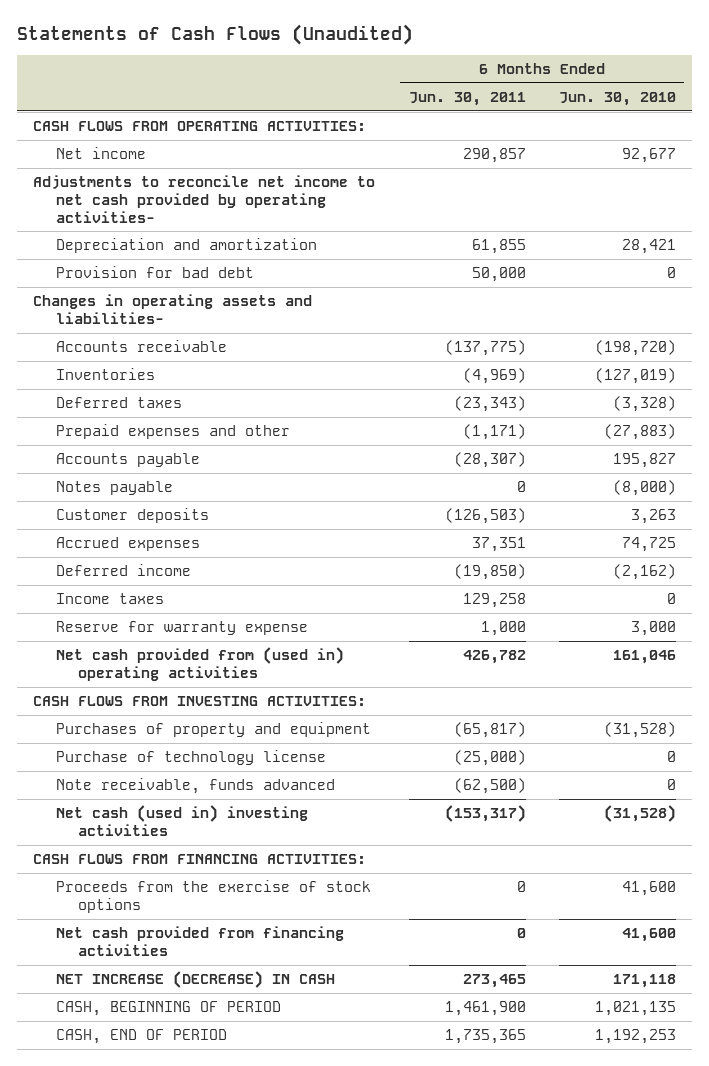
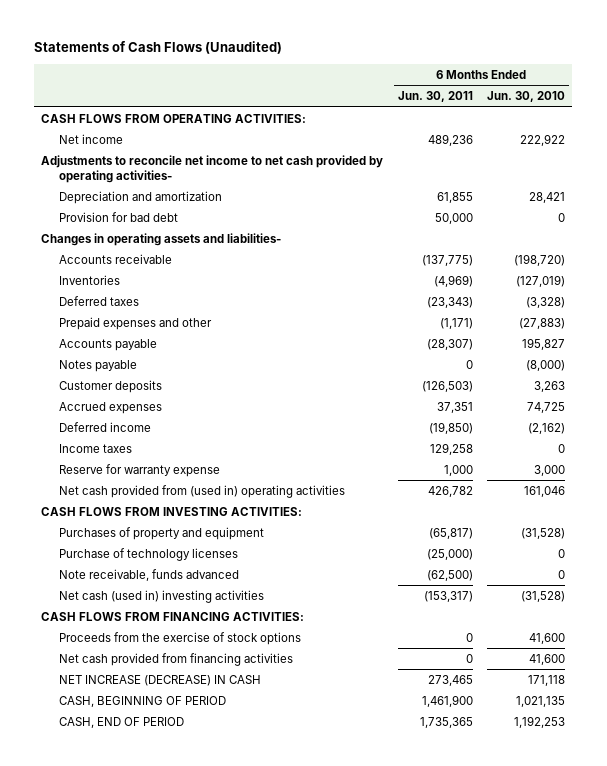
[462,148,526,164] 290,857 -> [427,133,473,146] 489,236
[621,148,676,164] 92,677 -> [520,133,566,146] 222,922
[55,750,326,766] Purchase of technology license -> [59,547,239,561] Purchase of technology licenses

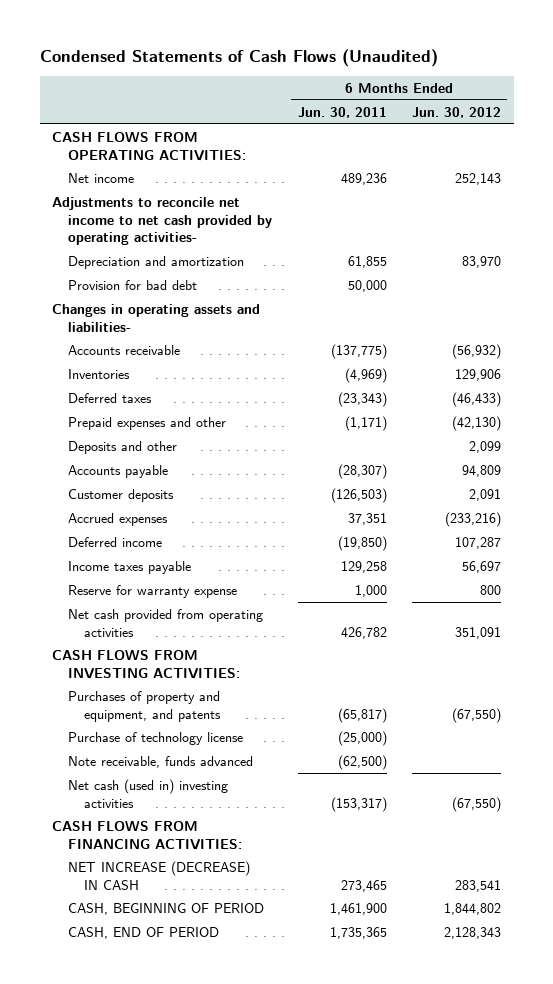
[34,41,283,55] Statements of Cash Flows (Unaudited) -> [39,48,438,67] Condensed Statements of Cash Flows (Unaudited)
[487,91,566,103] Jun. 30, 2010 -> none
none -> [412,106,502,118] Jun. 30, 2012
none -> [68,440,178,454] Deposits and other
[59,359,138,372] Notes payable -> none
[59,443,133,453] Income taxes -> [68,560,192,574] Income taxes payable
[59,484,346,498] Net cash provided from (used in) operating activities -> [68,608,264,637] Net cash provided from operating activities
[59,526,265,540] Purchases of property and equipment -> [68,690,221,722] Purchases of property and equipment, and patents
[59,547,239,561] Purchase of technology licenses -> [68,731,244,745] Purchase of technology license
[59,631,302,645] Proceeds from the exercise of stock options -> none
[59,652,294,666] Net cash provided from financing activities -> none

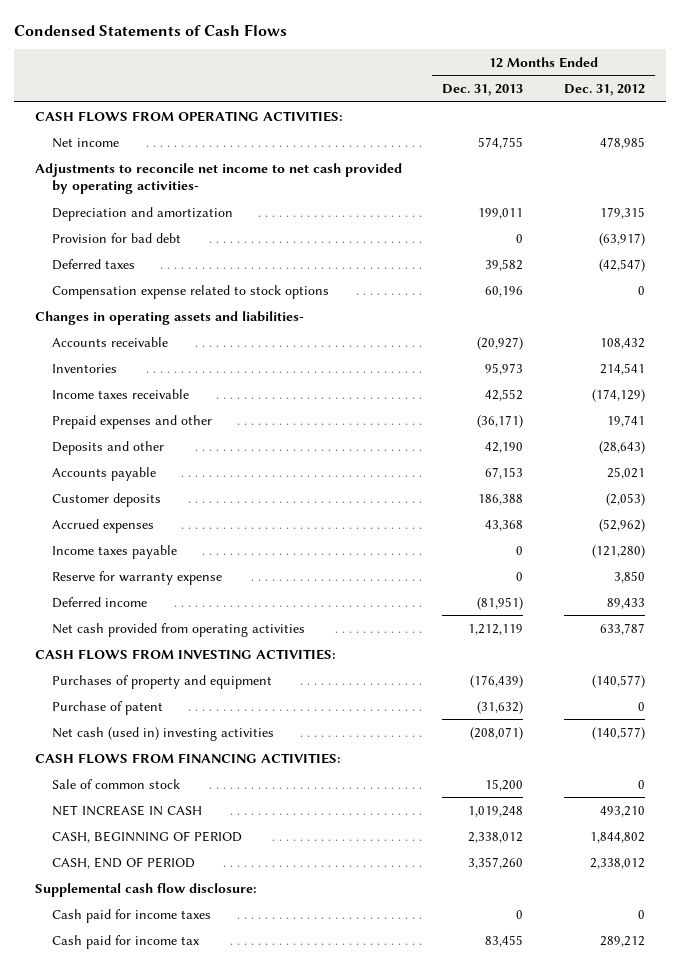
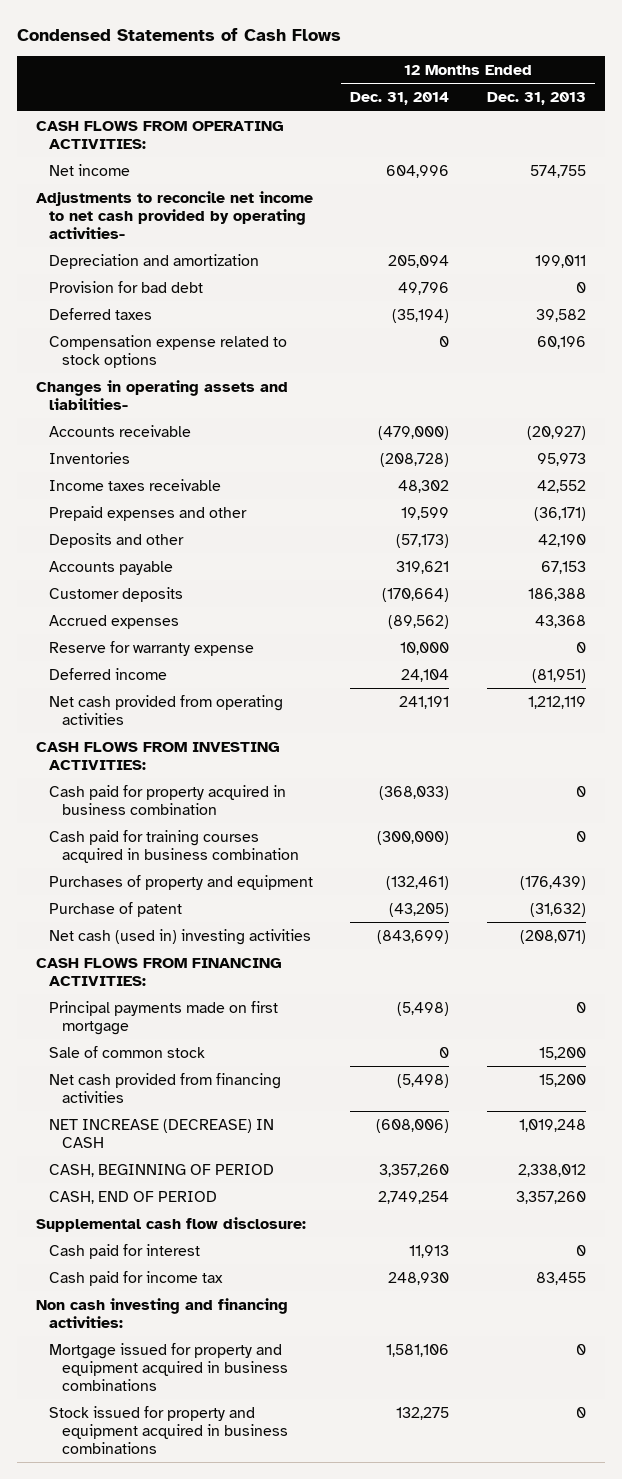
[564,84,646,97] Dec. 31, 2012 -> none
none -> [350,92,450,106] Dec. 31, 2014
[52,544,178,559] Income taxes payable -> none
none -> [49,784,287,815] Cash paid for property acquired in business combination
none -> [49,829,300,863] Cash paid for training courses acquired in business combination
none -> [49,1000,279,1035] Principal payments made on first mortgage
none -> [49,1072,282,1103] Net cash provided from financing activities
[52,804,203,816] NET INCREASE IN CASH -> [49,1118,275,1148] NET INCREASE (DECREASE) IN CASH
[52,908,212,923] Cash paid for income taxes -> [49,1243,201,1259] Cash paid for interest
none -> [35,1297,288,1328] Non cash investing and financing activities:
none -> [49,1342,289,1391] Mortgage issued for property and equipment acquired in business combinations
none -> [49,1405,289,1454] Stock issued for property and equipment acquired in business combinations

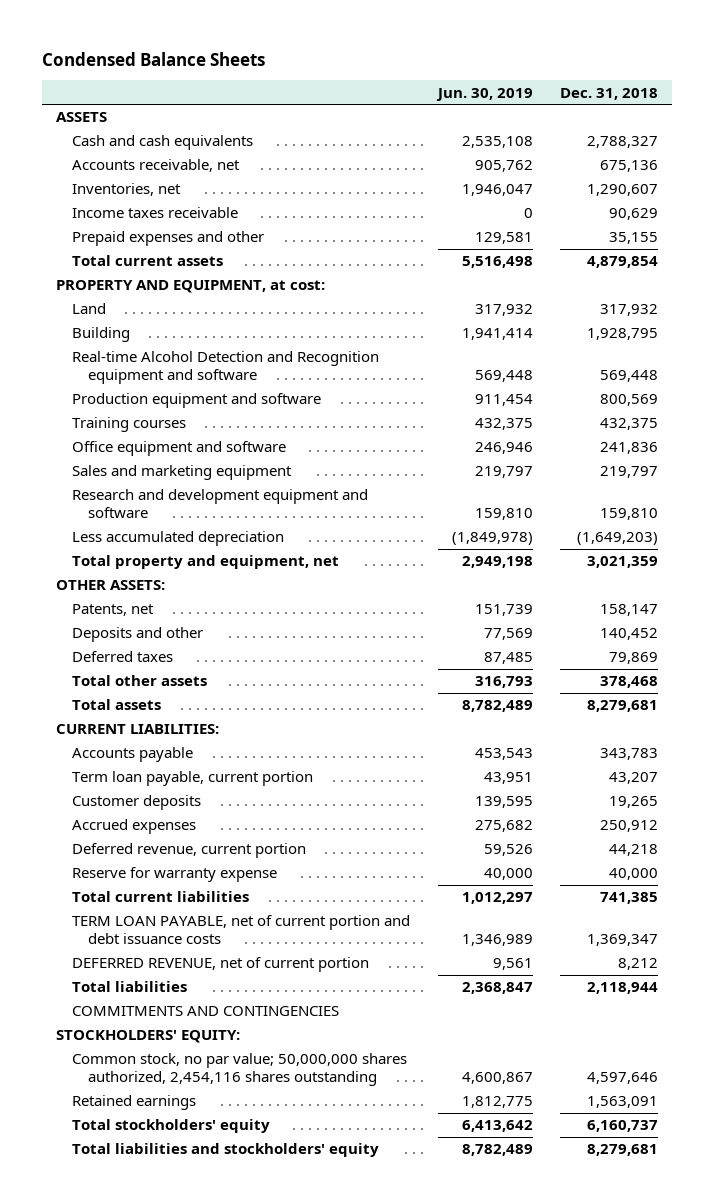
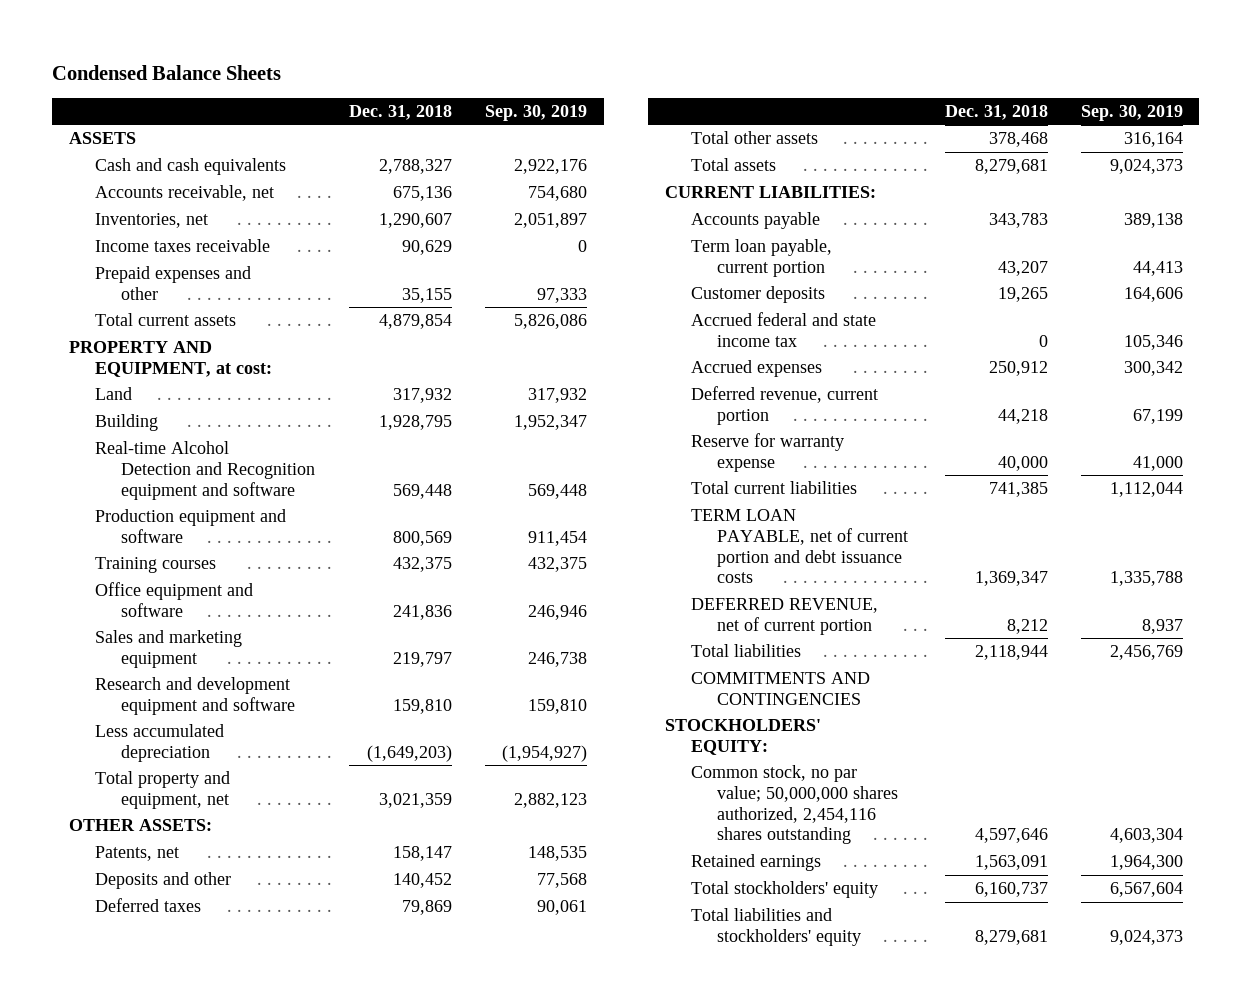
[435,87,533,101] Jun. 30, 2019 -> none
none -> [484,104,587,121] Sep. 30, 2019
none -> [691,312,877,347] Accrued federal and state income tax

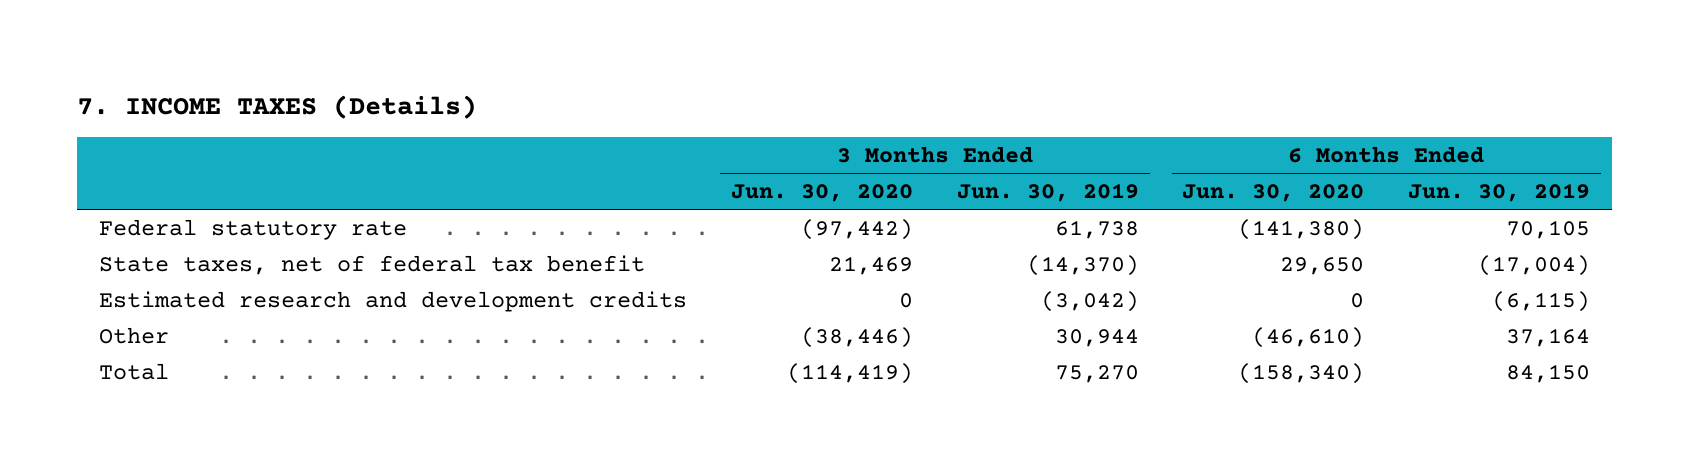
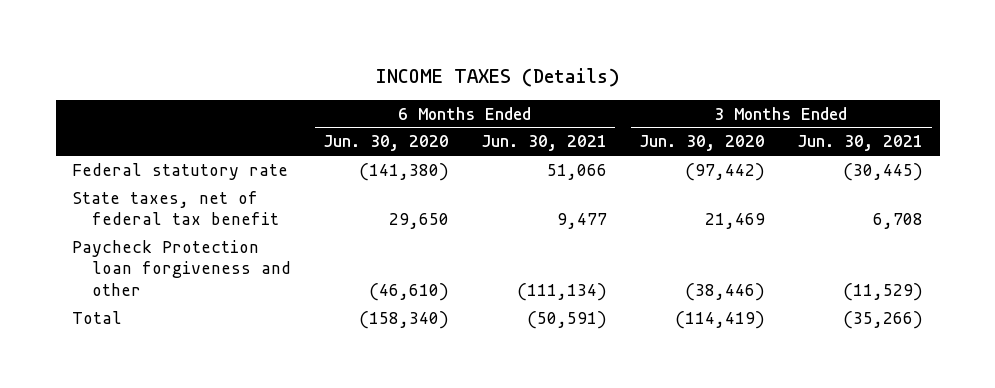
[77,94,478,119] 7. INCOME TAXES (Details) -> [375,67,620,87] INCOME TAXES (Details)
[956,183,1139,203] Jun. 30, 2019 -> none
[1408,183,1591,203] Jun. 30, 2019 -> none
none -> [481,135,608,152] Jun. 30, 2021
none -> [797,135,924,152] Jun. 30, 2021
[99,290,688,312] Estimated research and development credits -> none
[99,326,170,344] Other -> [71,239,291,297] Paycheck Protection loan forgiveness and other

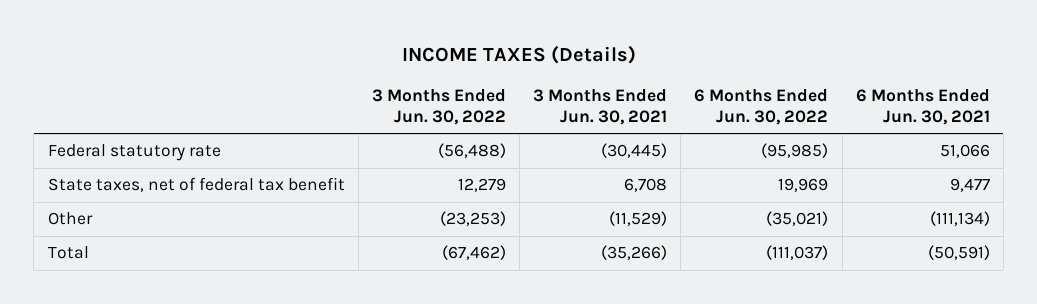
[322,135,449,152] Jun. 30, 2020 -> none
[639,135,766,152] Jun. 30, 2020 -> none
none -> [371,89,506,125] 3 Months Ended Jun. 30, 2022
none -> [694,89,829,125] 6 Months Ended Jun. 30, 2022
[71,239,291,297] Paycheck Protection loan forgiveness and other -> [47,212,93,226] Other

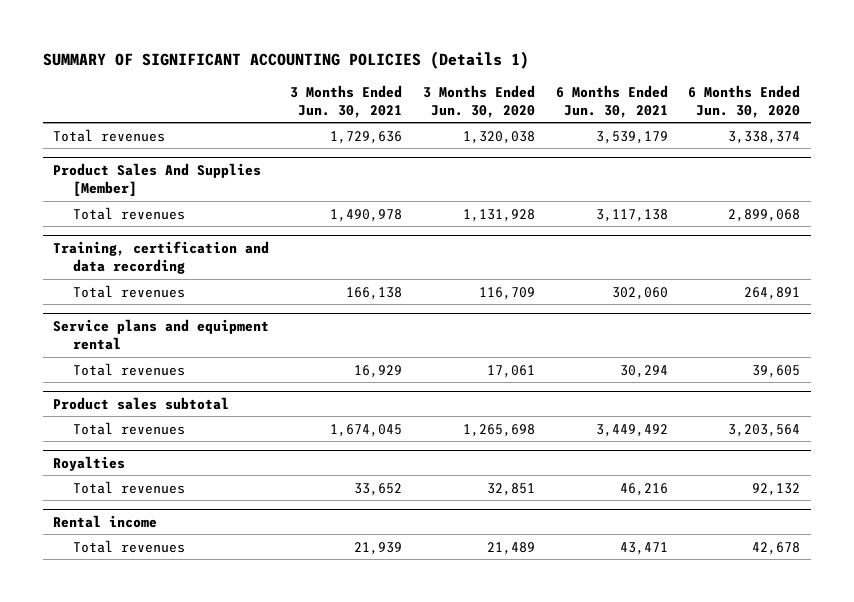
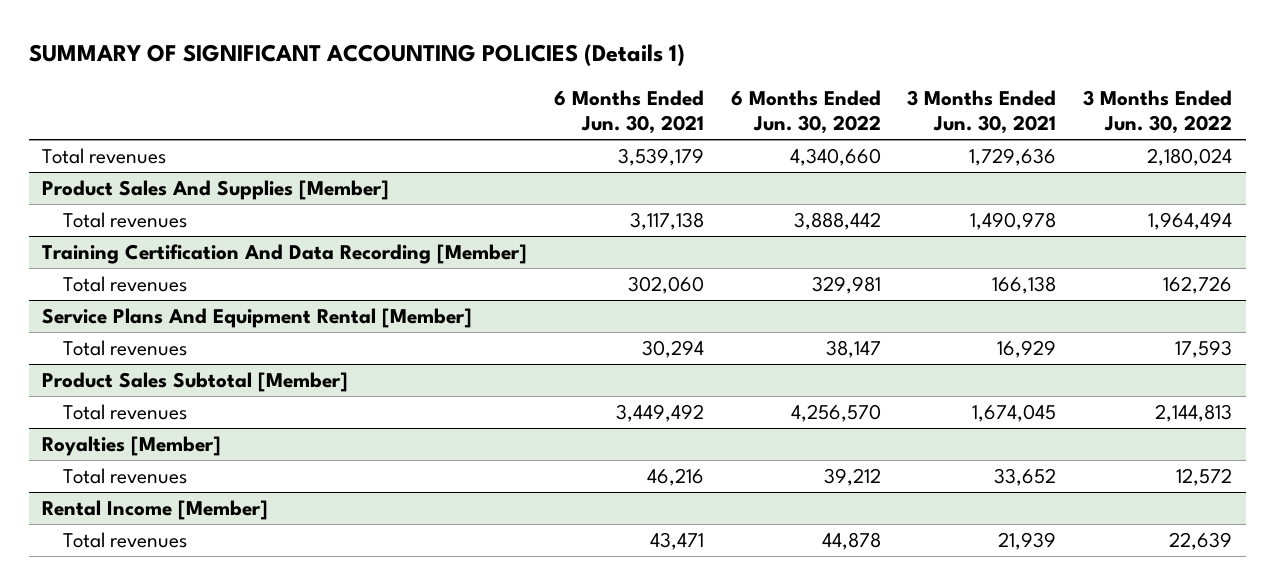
[422,84,535,118] 3 Months Ended Jun. 30, 2020 -> none
[688,84,801,118] 6 Months Ended Jun. 30, 2020 -> none
none -> [730,90,881,134] 6 Months Ended Jun. 30, 2022
none -> [1083,90,1233,134] 3 Months Ended Jun. 30, 2022
[53,240,270,274] Training, certification and data recording -> [42,243,528,264] Training Certification And Data Recording [Member]
[53,318,270,350] Service plans and equipment rental -> [42,307,473,328] Service Plans And Equipment Rental [Member]
[53,396,230,410] Product sales subtotal -> [42,371,349,392] Product Sales Subtotal [Member]
[53,455,126,471] Royalties -> [42,435,222,456] Royalties [Member]
[53,514,158,528] Rental income -> [42,499,269,520] Rental Income [Member]

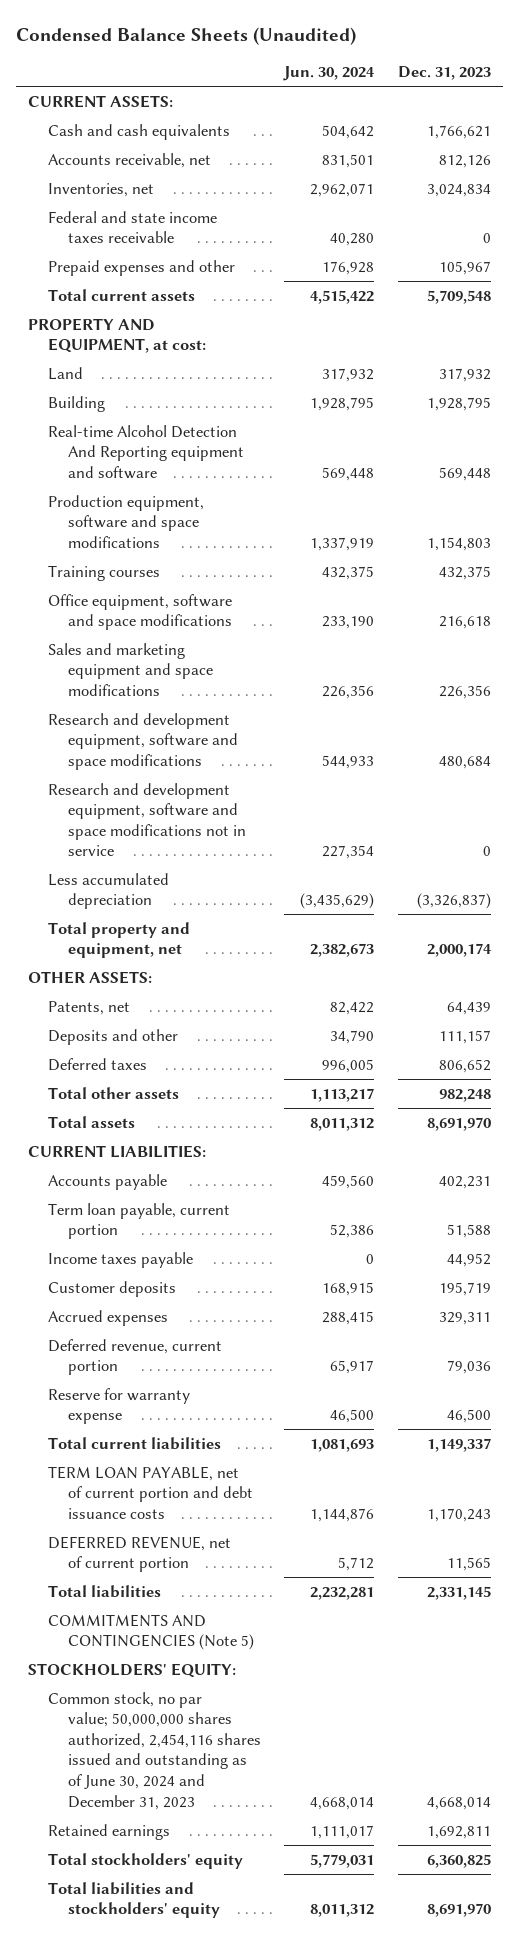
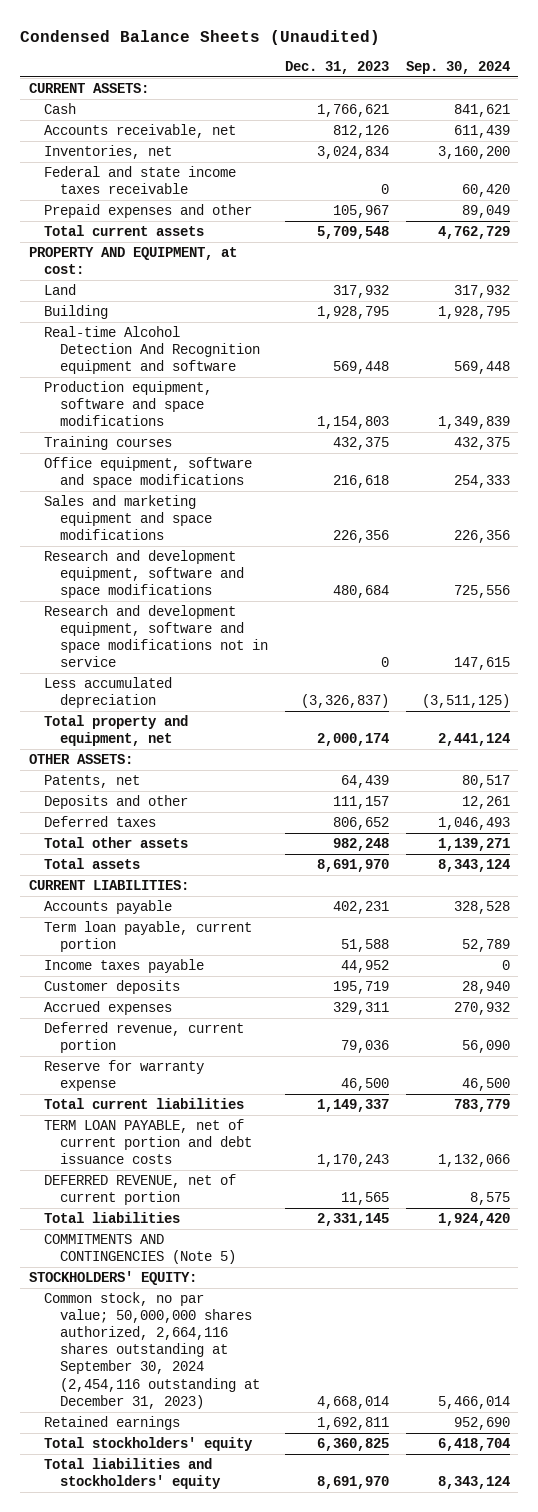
[283,66,376,82] Jun. 30, 2024 -> none
none -> [405,60,510,74] Sep. 30, 2024
[47,123,230,140] Cash and cash equivalents -> [44,102,77,114] Cash
[47,424,245,479] Real-time Alcohol Detection And Reporting equipment and software -> [44,325,261,375] Real-time Alcohol Detection And Recognition equipment and software
[47,1691,262,1810] Common stock, no par value; 50,000,000 shares authorized, 2,454,116 shares issued and outstanding as of June 30, 2024 and December 31, 2023 -> [44,1291,261,1409] Common stock, no par value; 50,000,000 shares authorized, 2,664,116 shares outstanding at September 30, 2024 (2,454,116 outstanding at December 31, 2023)

